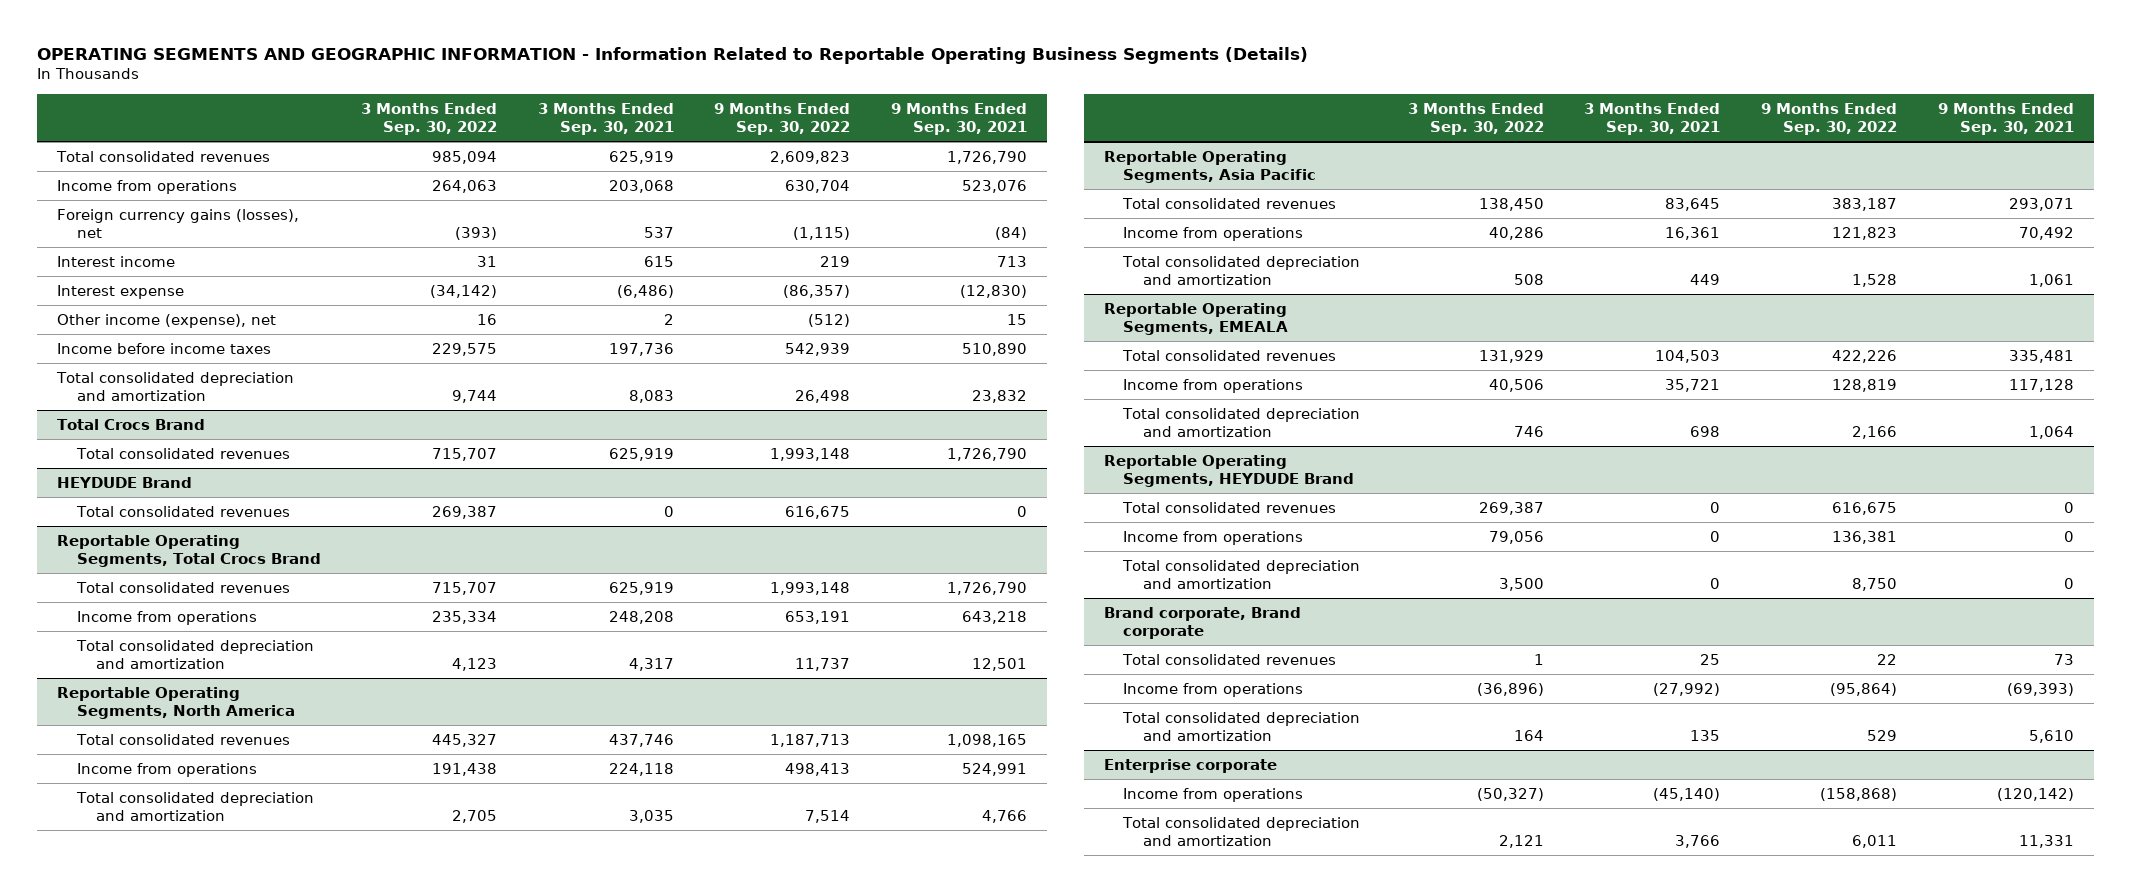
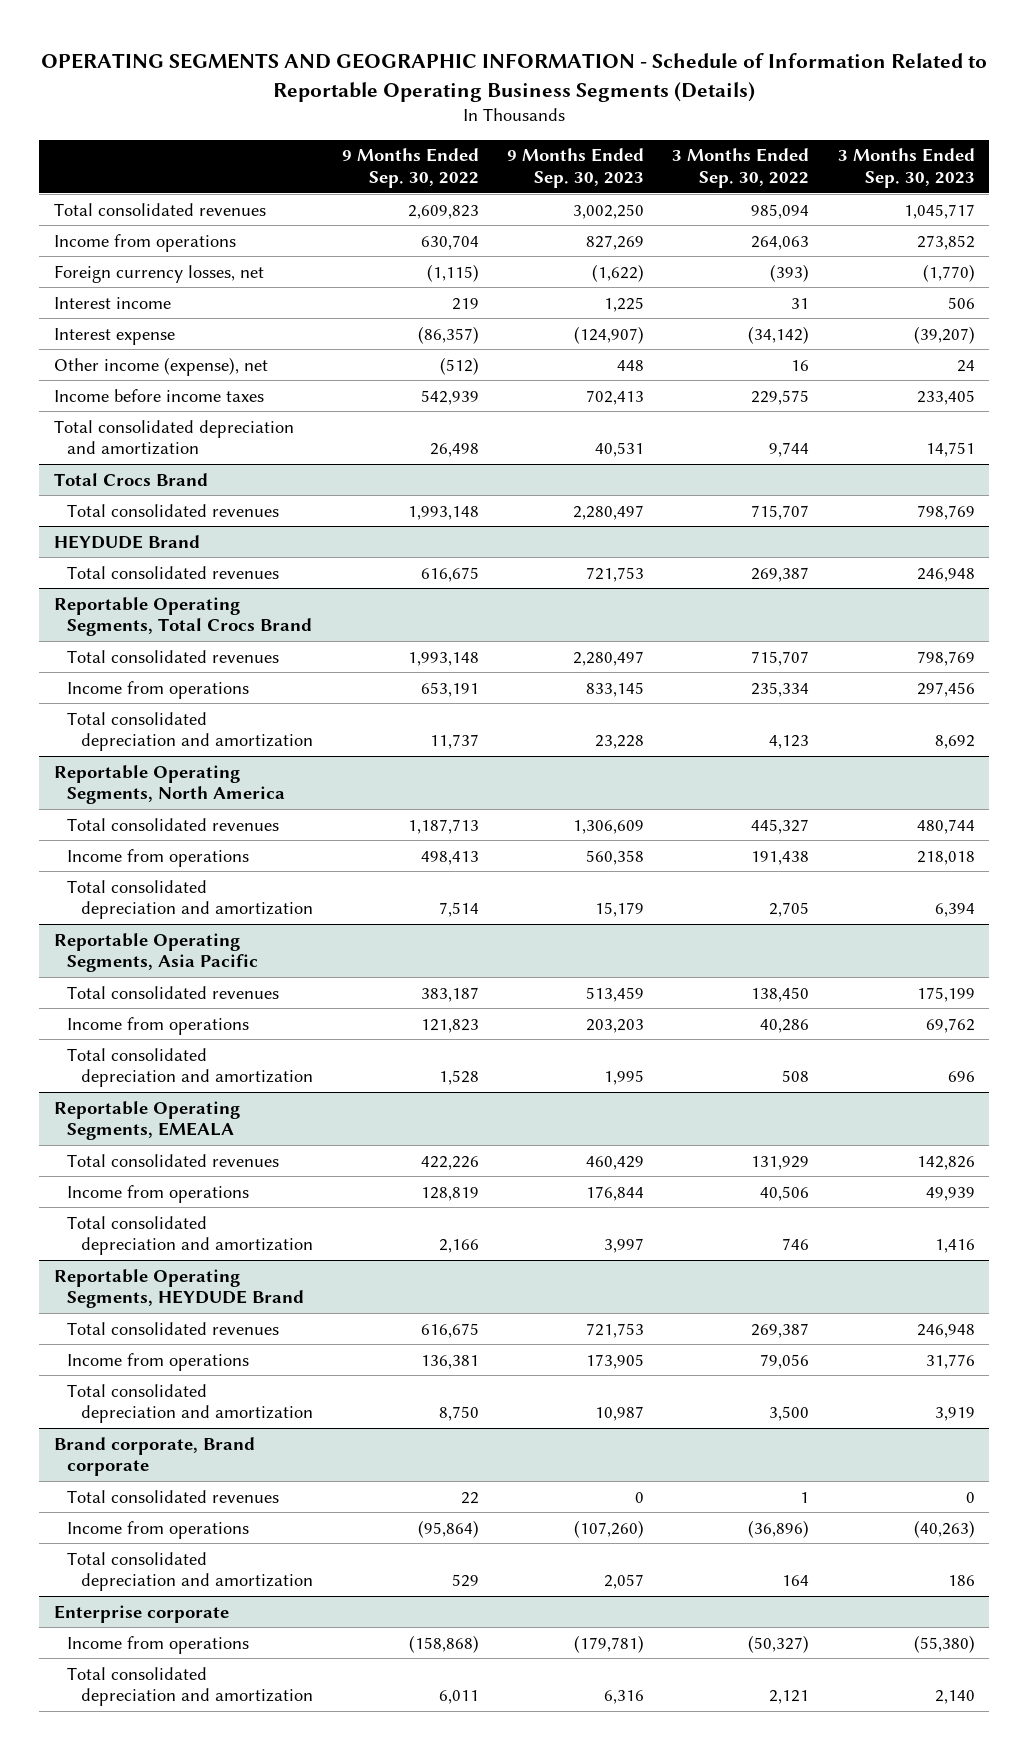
[36,46,1308,64] OPERATING SEGMENTS AND GEOGRAPHIC INFORMATION - Information Related to Reportable Operating Business Segments (Details) -> [41,52,988,102] OPERATING SEGMENTS AND GEOGRAPHIC INFORMATION - Schedule of Information Related to Reportable Operating Business Segments (Details)
[537,102,674,136] 3 Months Ended Sep. 30, 2021 -> none
[890,102,1027,136] 9 Months Ended Sep. 30, 2021 -> none
none -> [507,148,645,188] 9 Months Ended Sep. 30, 2023
none -> [837,148,975,188] 3 Months Ended Sep. 30, 2023
[57,208,300,239] Foreign currency gains (losses), net -> [53,264,264,283] Foreign currency losses, net

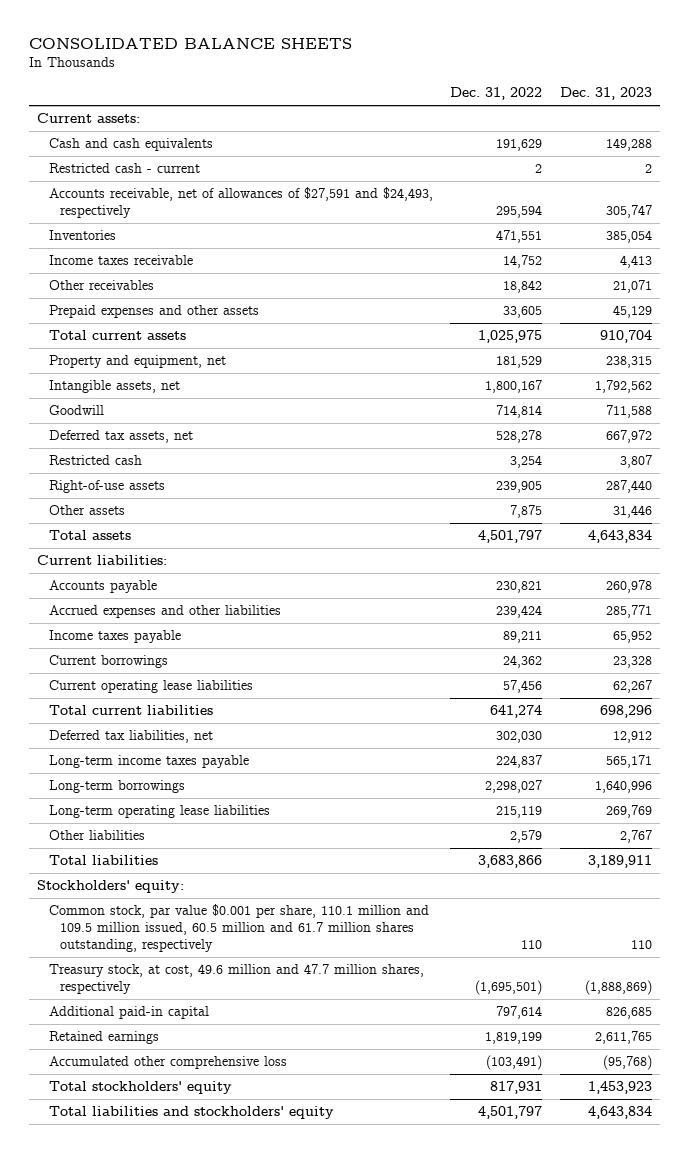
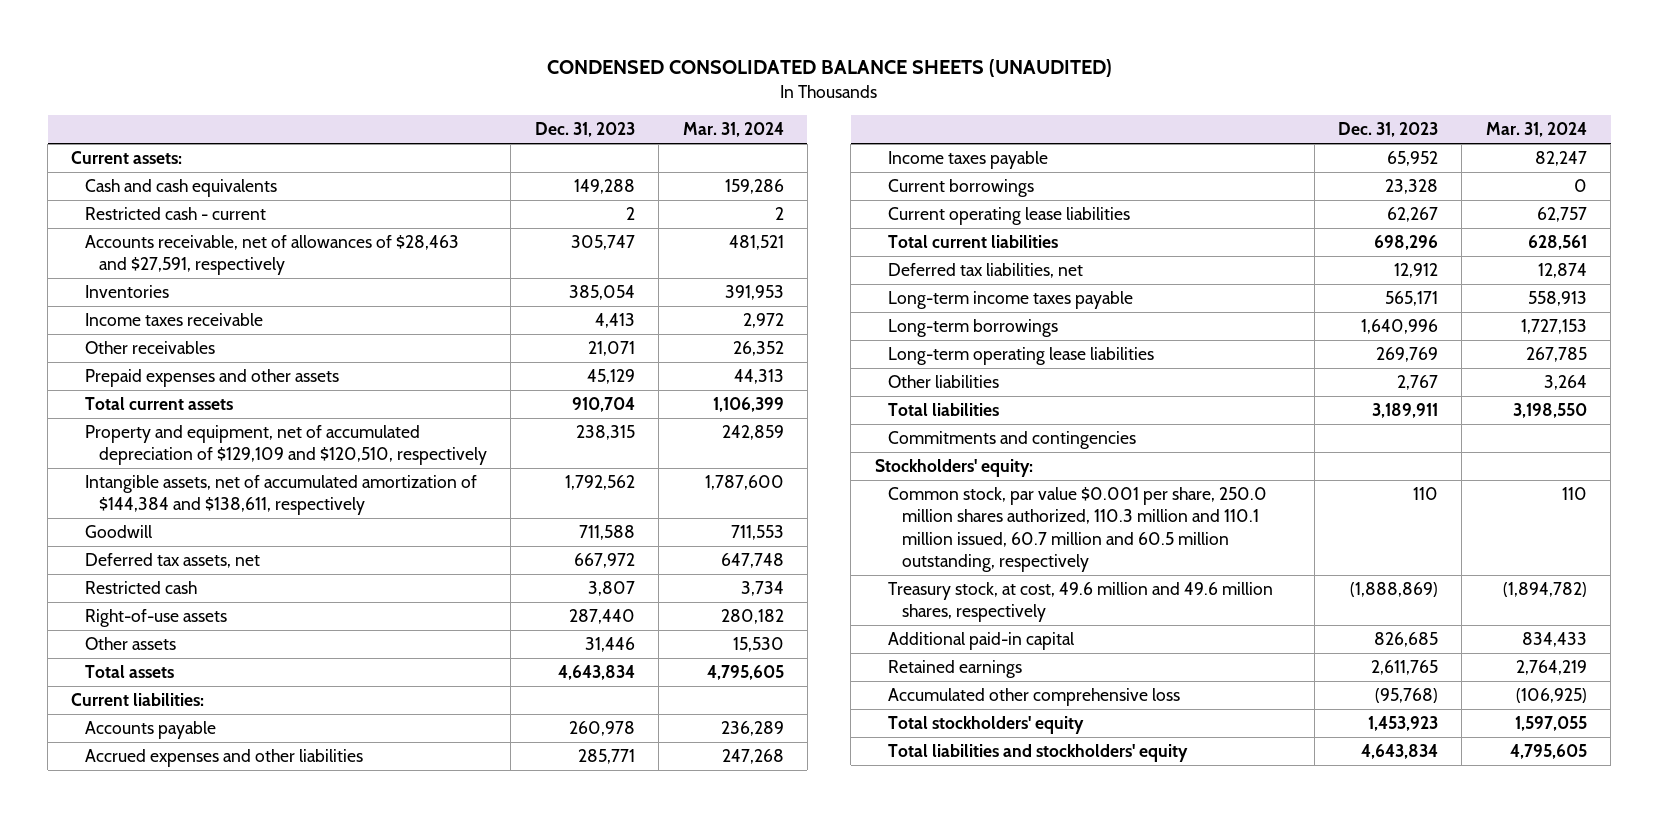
[28,38,352,50] CONSOLIDATED BALANCE SHEETS -> [547,59,1113,78] CONDENSED CONSOLIDATED BALANCE SHEETS (UNAUDITED)
[450,87,543,101] Dec. 31, 2022 -> none
none -> [682,122,784,138] Mar. 31, 2024
[48,186,433,219] Accounts receivable, net of allowances of $27,591 and $24,493, respectively -> [85,235,460,276] Accounts receivable, net of allowances of $28,463 and $27,591, respectively
[48,354,226,368] Property and equipment, net -> [85,425,487,466] Property and equipment, net of accumulated depreciation of $129,109 and $120,510, respectively
[48,379,180,393] Intangible assets, net -> [85,475,478,516] Intangible assets, net of accumulated amortization of $144,384 and $138,611, respectively
none -> [888,431,1137,450] Commitments and contingencies
[48,903,429,953] Common stock, par value $0.001 per share, 110.1 million and 109.5 million issued, 60.5 million and 61.7 million shares outstanding, respectively -> [888,487,1268,573] Common stock, par value $0.001 per share, 250.0 million shares authorized, 110.3 million and 110.1 million issued, 60.7 million and 60.5 million outstanding, respectively
[48,963,424,995] Treasury stock, at cost, 49.6 million and 47.7 million shares, respectively -> [888,582,1274,623] Treasury stock, at cost, 49.6 million and 49.6 million shares, respectively

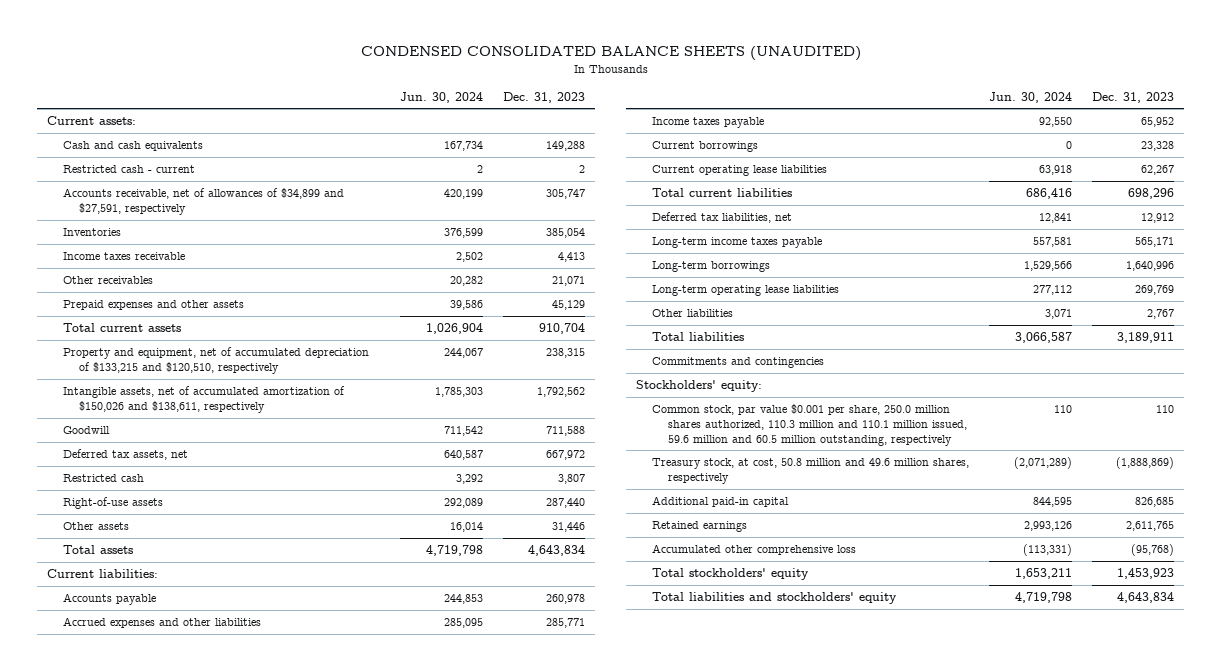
[682,122,784,138] Mar. 31, 2024 -> none
none -> [400,91,484,103] Jun. 30, 2024
[85,235,460,276] Accounts receivable, net of allowances of $28,463 and $27,591, respectively -> [63,188,345,215] Accounts receivable, net of allowances of $34,899 and $27,591, respectively
[85,425,487,466] Property and equipment, net of accumulated depreciation of $129,109 and $120,510, respectively -> [63,347,370,374] Property and equipment, net of accumulated depreciation of $133,215 and $120,510, respectively
[85,475,478,516] Intangible assets, net of accumulated amortization of $144,384 and $138,611, respectively -> [63,386,346,413] Intangible assets, net of accumulated amortization of $150,026 and $138,611, respectively
[888,487,1268,573] Common stock, par value $0.001 per share, 250.0 million shares authorized, 110.3 million and 110.1 million issued, 60.7 million and 60.5 million outstanding, respectively -> [651,404,968,446] Common stock, par value $0.001 per share, 250.0 million shares authorized, 110.3 million and 110.1 million issued, 59.6 million and 60.5 million outstanding, respectively
[888,582,1274,623] Treasury stock, at cost, 49.6 million and 49.6 million shares, respectively -> [651,458,969,484] Treasury stock, at cost, 50.8 million and 49.6 million shares, respectively

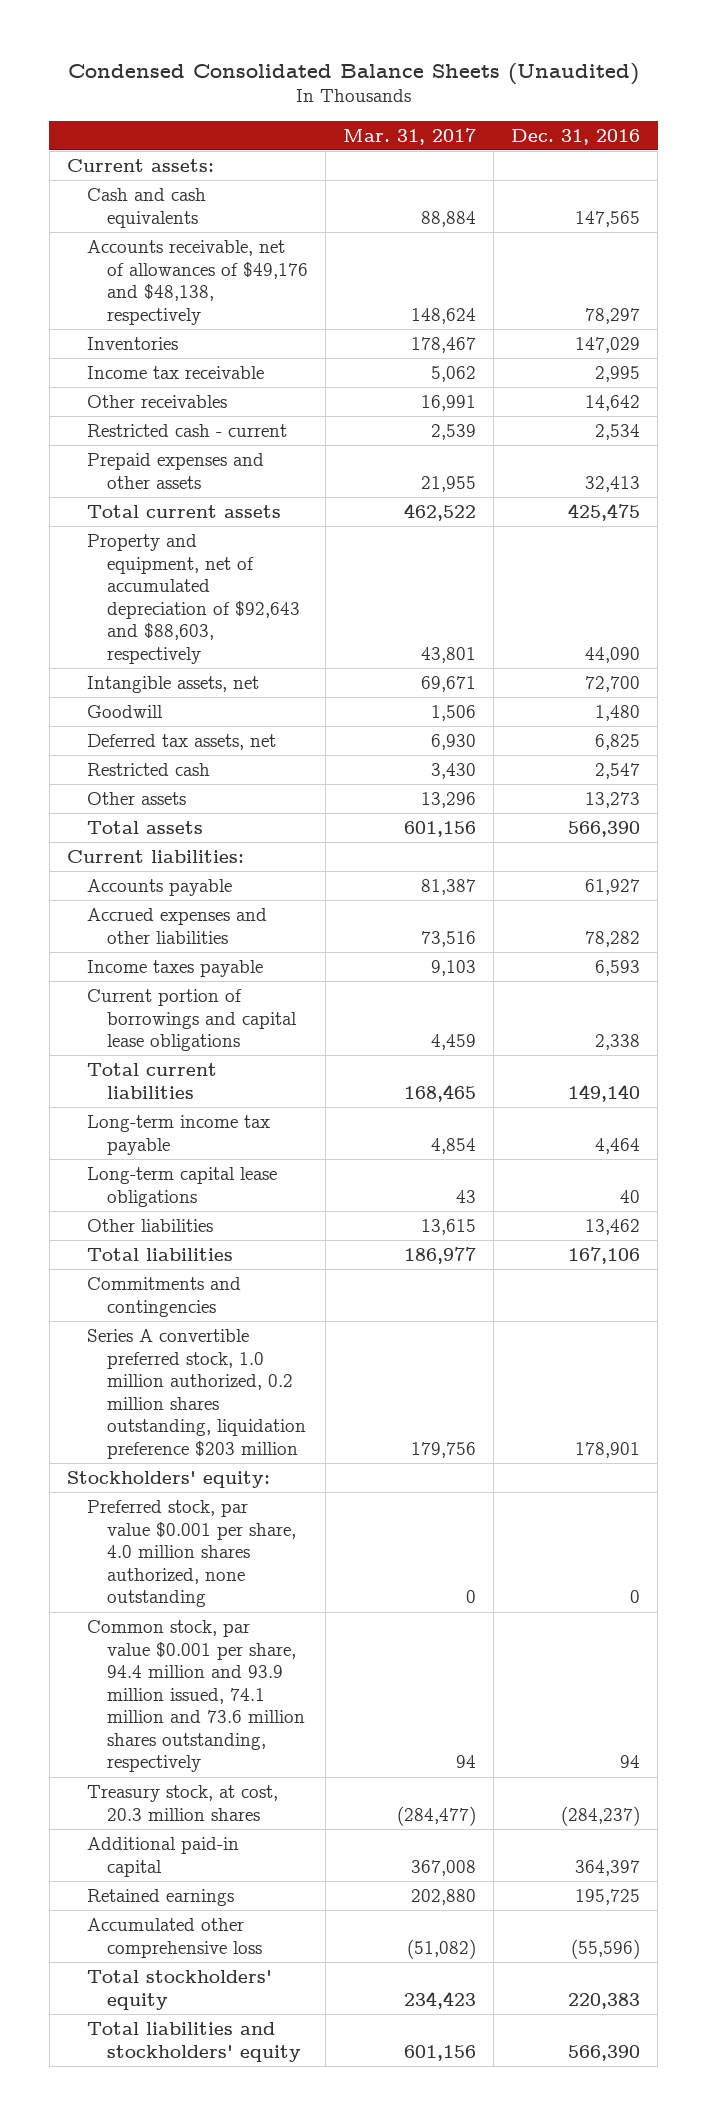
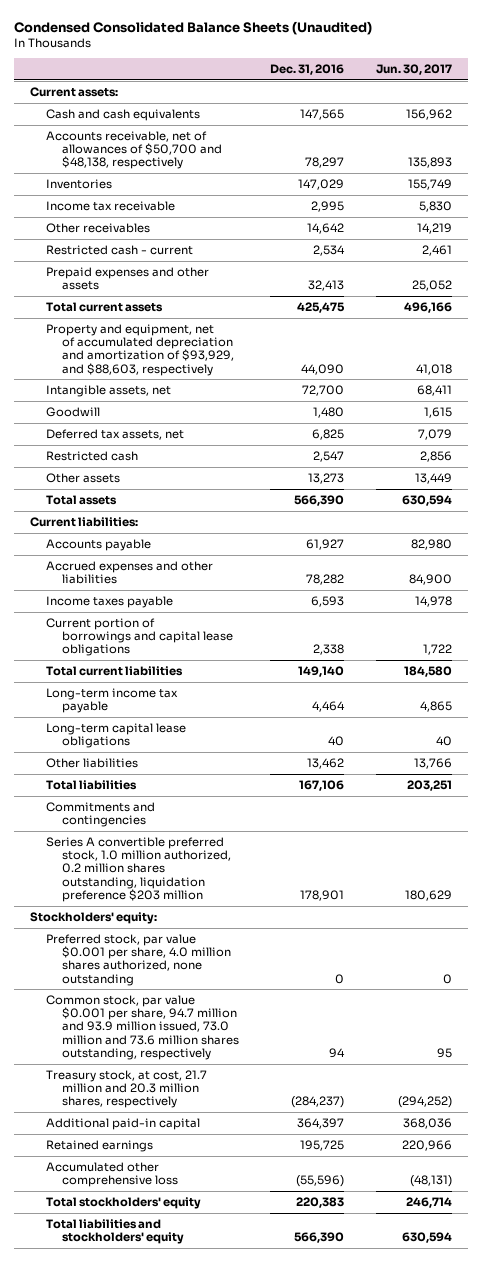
[343,127,477,145] Mar. 31, 2017 -> none
none -> [376,64,453,76] Jun. 30, 2017
[86,239,309,325] Accounts receivable, net of allowances of $49,176 and $48,138, respectively -> [45,130,222,170] Accounts receivable, net of allowances of $50,700 and $48,138, respectively
[86,533,301,664] Property and equipment, net of accumulated depreciation of $92,643 and $88,603, respectively -> [45,323,234,376] Property and equipment, net of accumulated depreciation and amortization of $93,929, and $88,603, respectively
[86,1619,306,1773] Common stock, par value $0.001 per share, 94.4 million and 93.9 million issued, 74.1 million and 73.6 million shares outstanding, respectively -> [45,994,239,1060] Common stock, par value $0.001 per share, 94.7 million and 93.9 million issued, 73.0 million and 73.6 million shares outstanding, respectively
[86,1784,278,1821] Treasury stock, at cost, 20.3 million shares -> [45,1069,207,1109] Treasury stock, at cost, 21.7 million and 20.3 million shares, respectively

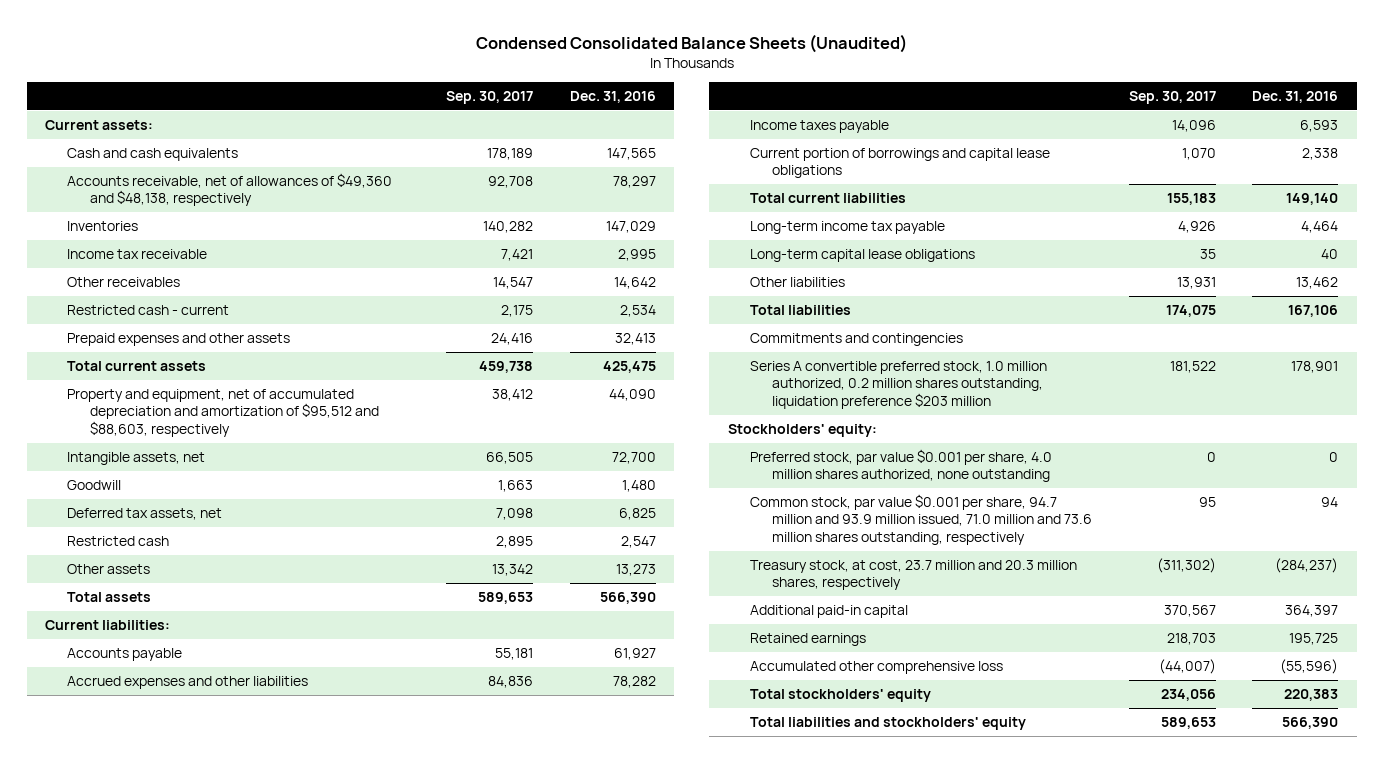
[376,64,453,76] Jun. 30, 2017 -> none
none -> [446,91,534,105] Sep. 30, 2017
[45,130,222,170] Accounts receivable, net of allowances of $50,700 and $48,138, respectively -> [67,172,393,207] Accounts receivable, net of allowances of $49,360 and $48,138, respectively
[45,323,234,376] Property and equipment, net of accumulated depreciation and amortization of $93,929, and $88,603, respectively -> [67,388,379,437] Property and equipment, net of accumulated depreciation and amortization of $95,512 and $88,603, respectively
[45,994,239,1060] Common stock, par value $0.001 per share, 94.7 million and 93.9 million issued, 73.0 million and 73.6 million shares outstanding, respectively -> [749,493,1093,545] Common stock, par value $0.001 per share, 94.7 million and 93.9 million issued, 71.0 million and 73.6 million shares outstanding, respectively
[45,1069,207,1109] Treasury stock, at cost, 21.7 million and 20.3 million shares, respectively -> [749,559,1077,591] Treasury stock, at cost, 23.7 million and 20.3 million shares, respectively

